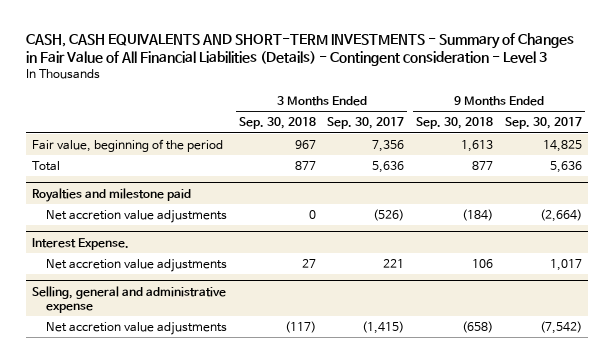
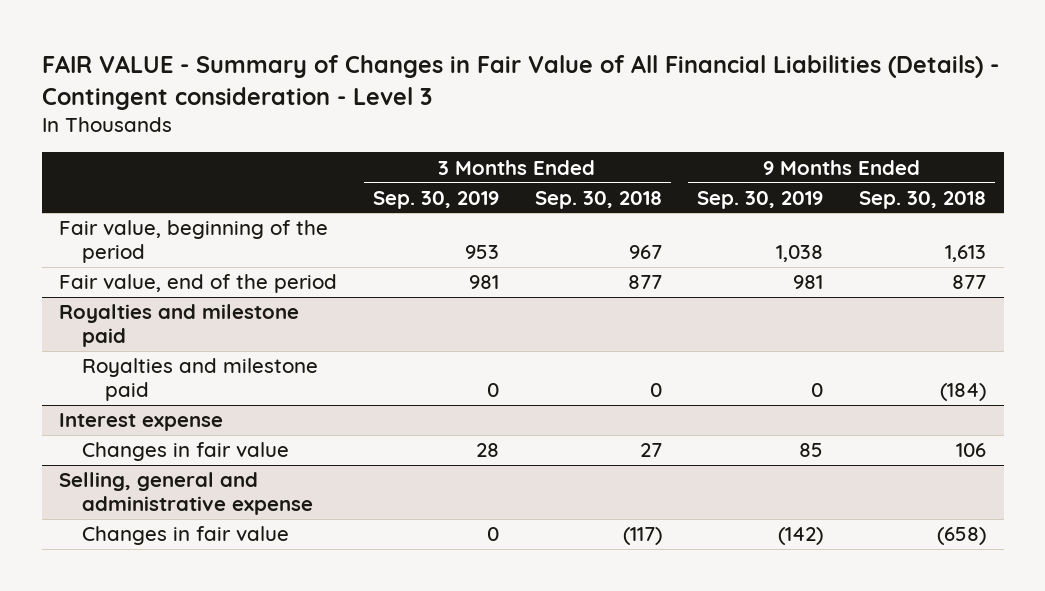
[26,33,575,67] CASH, CASH EQUIVALENTS AND SHORT-TERM INVESTMENTS - Summary of Changes in Fair Value of All Financial Liabilities (Details) - Contingent consideration - Level 3 -> [41,55,999,110] FAIR VALUE - Summary of Changes in Fair Value of All Financial Liabilities (Details) - Contingent consideration - Level 3
[327,117,405,130] Sep. 30, 2017 -> none
[504,117,582,130] Sep. 30, 2017 -> none
none -> [373,190,500,209] Sep. 30, 2019
none -> [697,190,824,209] Sep. 30, 2019
[32,160,61,171] Total -> [59,274,338,294] Fair value, end of the period
[46,209,228,223] Net accretion value adjustments -> [82,358,319,402] Royalties and milestone paid
[32,237,130,250] Interest Expense. -> [59,413,224,432] Interest expense
[46,258,228,272] Net accretion value adjustments -> [82,442,290,462] Changes in fair value
[46,321,228,335] Net accretion value adjustments -> [82,526,290,546] Changes in fair value

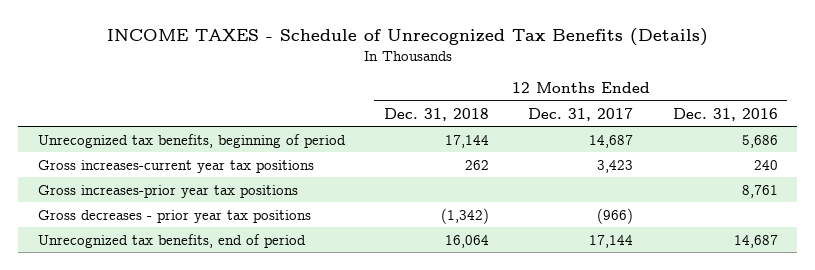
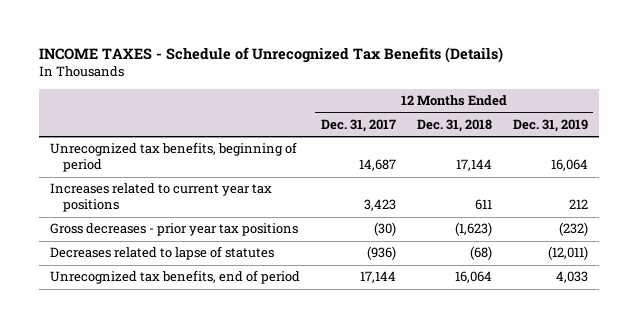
[672,107,778,121] Dec. 31, 2016 -> none
none -> [513,119,589,133] Dec. 31, 2019
[37,184,298,198] Gross increases-prior year tax positions -> none
[37,159,314,173] Gross increases-current year tax positions -> [49,183,272,213] Increases related to current year tax positions
[464,159,489,170] 262 -> [474,199,492,211] 611
[440,207,489,224] (1,342) -> [454,222,492,237] (1,623)
[597,207,634,224] (966) -> [373,222,396,237] (30)
none -> [49,246,274,261] Decreases related to lapse of statutes

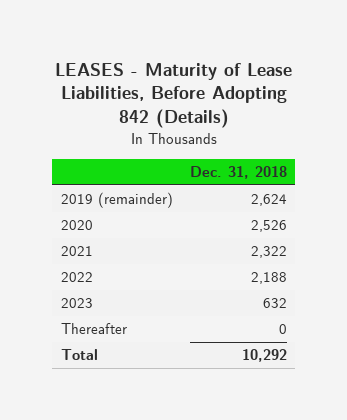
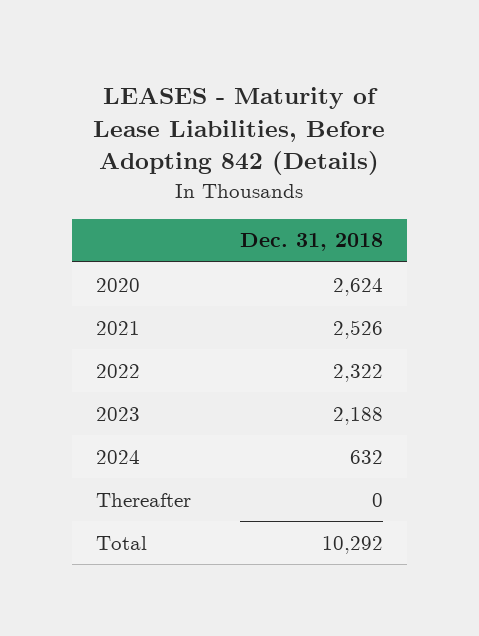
[60,192,173,209] 2019 (remainder) -> [96,277,141,292] 2020
[60,220,93,231] 2020 -> [96,320,141,335] 2021
[60,246,93,257] 2021 -> [96,363,141,378] 2022
[60,272,93,283] 2022 -> [96,406,141,421] 2023
[60,298,93,309] 2023 -> [96,449,141,464] 2024

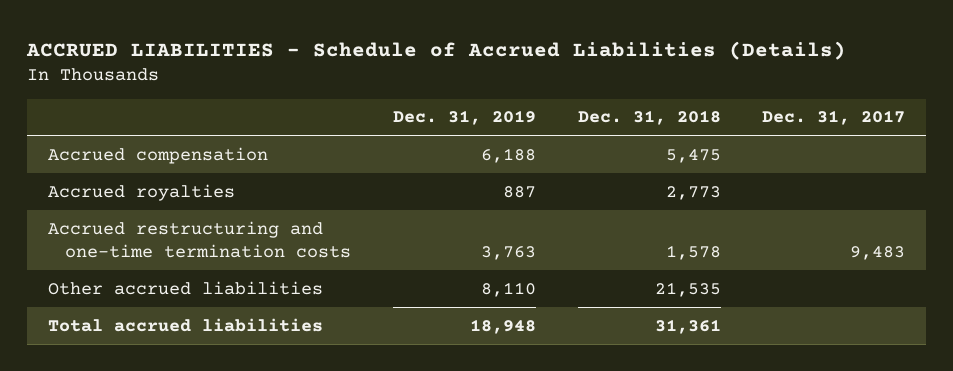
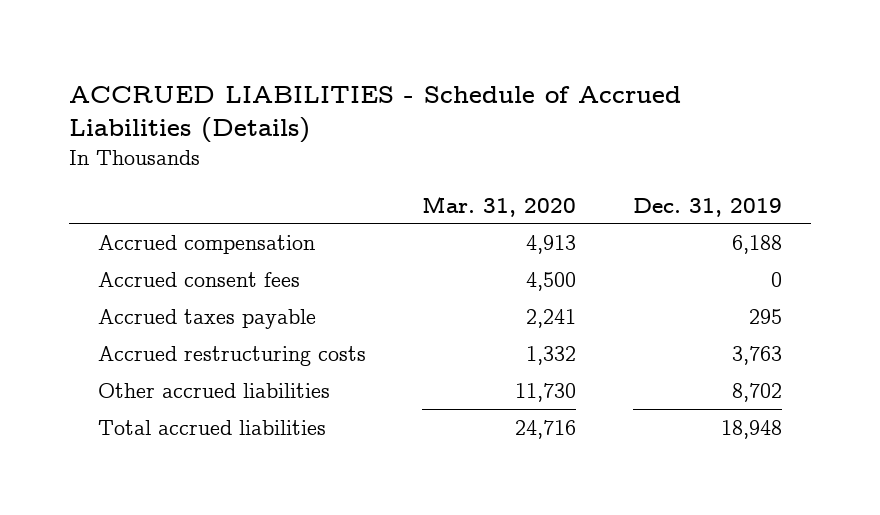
[577,110,721,126] Dec. 31, 2018 -> none
[762,110,906,126] Dec. 31, 2017 -> none
none -> [422,195,577,217] Mar. 31, 2020
[47,183,235,201] Accrued royalties -> none
none -> [97,271,300,287] Accrued consent fees
none -> [97,308,316,329] Accrued taxes payable
[47,220,352,259] Accrued restructuring and one-time termination costs -> [97,345,366,366] Accrued restructuring costs
[480,281,536,297] 8,110 -> [732,382,783,402] 8,702

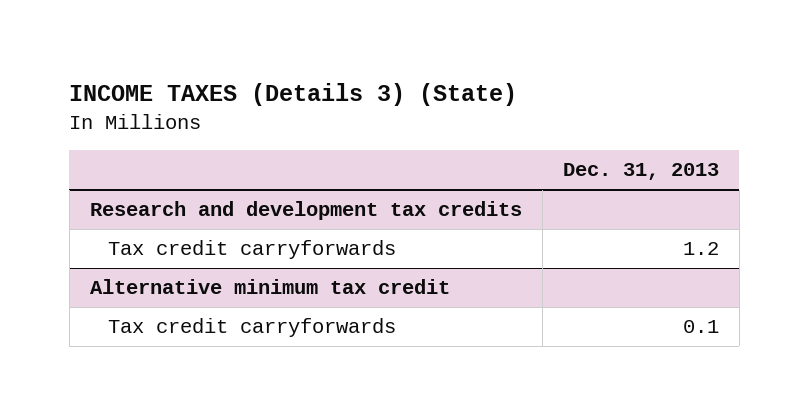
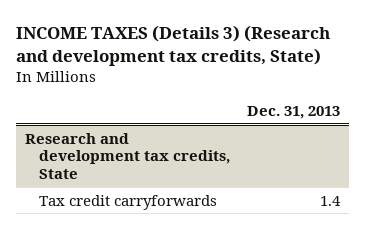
[69,83,518,107] INCOME TAXES (Details 3) (State) -> [15,25,330,67] INCOME TAXES (Details 3) (Research and development tax credits, State)
[89,279,450,295] Alternative minimum tax credit -> none
[107,318,396,338] Tax credit carryforwards -> none
[89,201,522,221] Research and development tax credits -> [24,132,230,180] Research and development tax credits, State
[682,242,719,256] 1.2 -> [319,195,341,206] 1.4

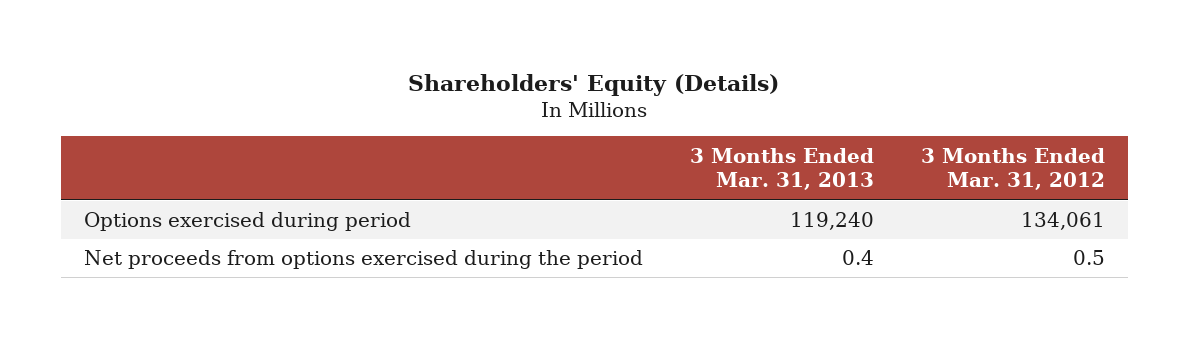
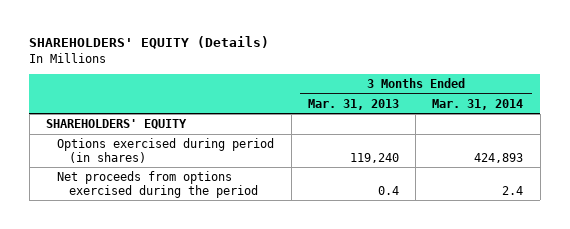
[408,73,780,96] Shareholders' Equity (Details) -> [29,36,270,50] SHAREHOLDERS' EQUITY (Details)
[920,147,1105,191] 3 Months Ended Mar. 31, 2012 -> none
none -> [432,98,524,110] Mar. 31, 2014
none -> [46,118,188,129] SHAREHOLDERS' EQUITY
[84,212,412,232] Options exercised during period -> [57,137,275,163] Options exercised during period (in shares)

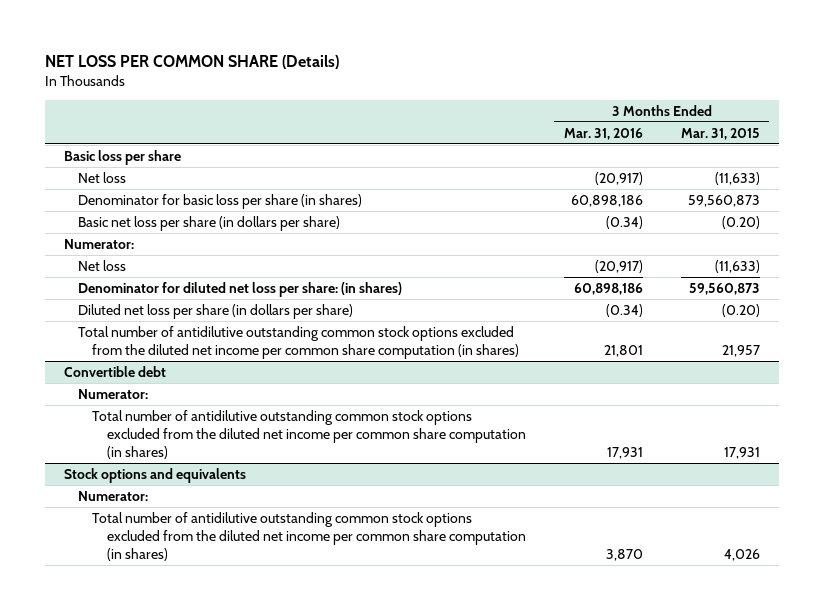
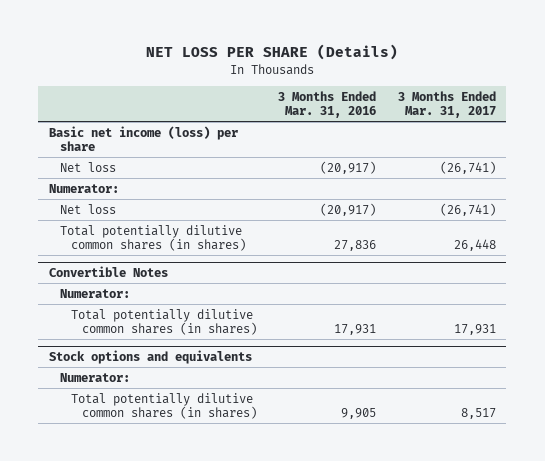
[44,54,339,69] NET LOSS PER COMMON SHARE (Details) -> [146,44,399,61] NET LOSS PER SHARE (Details)
[680,127,760,140] Mar. 31, 2015 -> none
none -> [397,90,496,118] 3 Months Ended Mar. 31, 2017
[63,149,181,165] Basic loss per share -> [49,125,239,152] Basic net income (loss) per share
[78,193,363,209] Denominator for basic loss per share (in shares) -> none
[78,215,341,231] Basic net loss per share (in dollars per share) -> none
[78,281,403,297] Denominator for diluted net loss per share: (in shares) -> none
[78,303,354,319] Diluted net loss per share (in dollars per share) -> none
[78,325,520,359] Total number of antidilutive outstanding common stock options excluded from the diluted net income per common share computation (in shares) -> none
none -> [60,224,247,252] Total potentially dilutive common shares (in shares)
[63,365,166,377] Convertible debt -> [49,265,169,277] Convertible Notes
[92,409,526,459] Total number of antidilutive outstanding common stock options excluded from the diluted net income per common share computation (in shares) -> [71,308,258,336] Total potentially dilutive common shares (in shares)
[92,511,526,561] Total number of antidilutive outstanding common stock options excluded from the diluted net income per common share computation (in shares) -> none
none -> [71,392,258,420] Total potentially dilutive common shares (in shares)

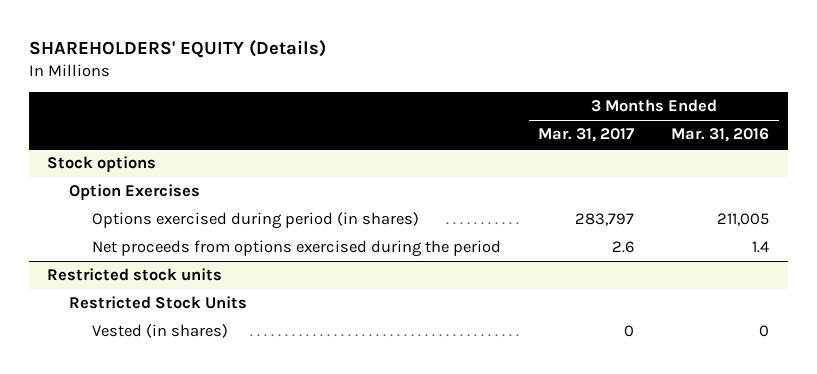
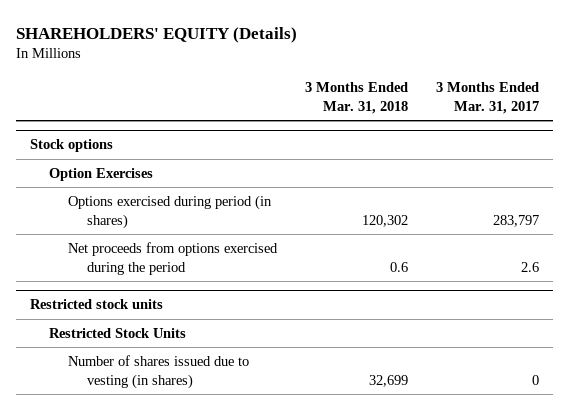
[671,128,770,143] Mar. 31, 2016 -> none
none -> [305,81,409,114] 3 Months Ended Mar. 31, 2018
[91,324,228,339] Vested (in shares) -> none
none -> [67,354,249,389] Number of shares issued due to vesting (in shares)

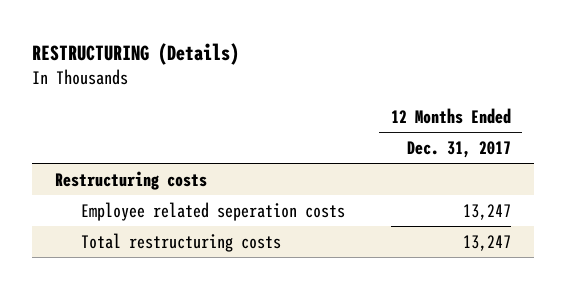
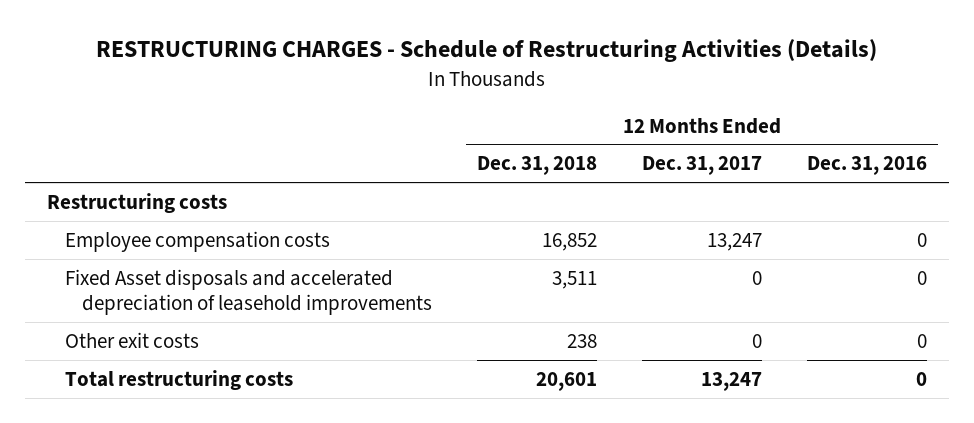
[32,42,240,65] RESTRUCTURING (Details) -> [95,39,877,63] RESTRUCTURING CHARGES - Schedule of Restructuring Activities (Details)
none -> [476,156,597,176] Dec. 31, 2018
none -> [806,156,927,176] Dec. 31, 2016
[80,201,345,221] Employee related seperation costs -> [64,230,330,252] Employee compensation costs
none -> [64,268,433,315] Fixed Asset disposals and accelerated depreciation of leasehold improvements
none -> [64,331,199,348] Other exit costs

